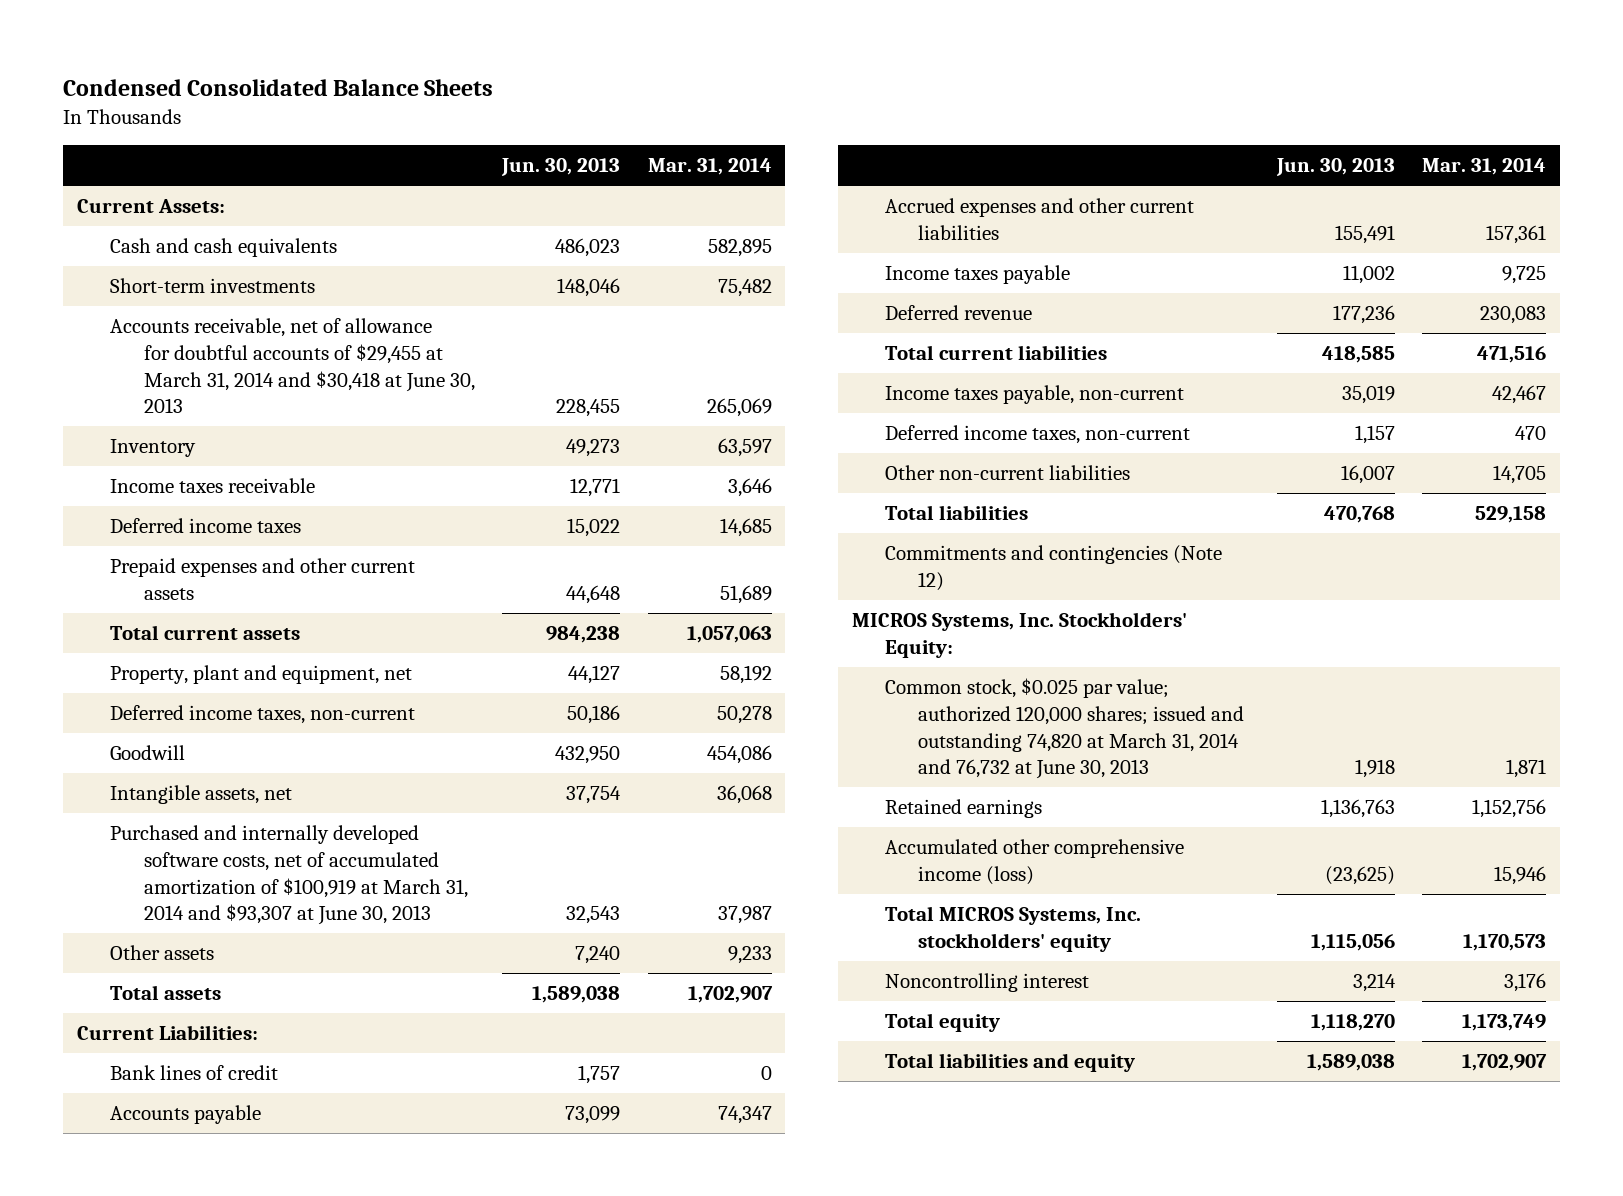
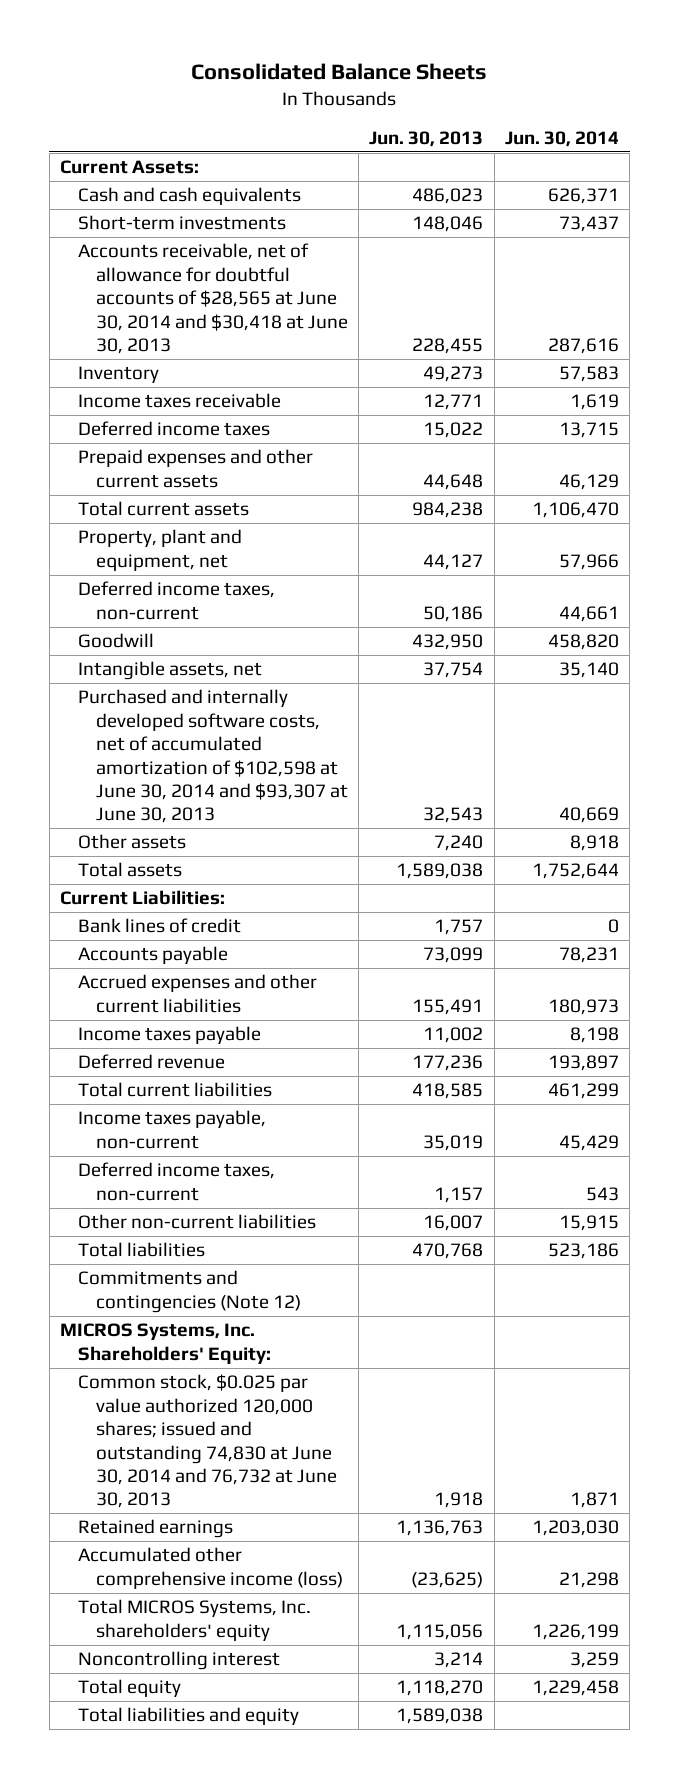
[63,79,494,97] Condensed Consolidated Balance Sheets -> [191,62,488,80] Consolidated Balance Sheets
[647,158,772,176] Mar. 31, 2014 -> none
none -> [504,131,619,148] Jun. 30, 2014
[110,318,475,414] Accounts receivable, net of allowance for doubtful accounts of $29,455 at March 31, 2014 and $30,418 at June 30, 2013 -> [77,243,348,354] Accounts receivable, net of allowance for doubtful accounts of $28,565 at June 30, 2014 and $30,418 at June 30, 2013
[110,825,468,926] Purchased and internally developed software costs, net of accumulated amortization of $100,919 at March 31, 2014 and $93,307 at June 30, 2013 -> [77,689,348,824] Purchased and internally developed software costs, net of accumulated amortization of $102,598 at June 30, 2014 and $93,307 at June 30, 2013
[851,612,1187,658] MICROS Systems, Inc. Stockholders' Equity: -> [59,1323,271,1364] MICROS Systems, Inc. Shareholders' Equity:
[884,678,1245,780] Common stock, $0.025 par value; authorized 120,000 shares; issued and outstanding 74,820 at March 31, 2014 and 76,732 at June 30, 2013 -> [77,1374,337,1509] Common stock, $0.025 par value authorized 120,000 shares; issued and outstanding 74,830 at June 30, 2014 and 76,732 at June 30, 2013
[884,906,1141,952] Total MICROS Systems, Inc. stockholders' equity -> [77,1599,311,1641] Total MICROS Systems, Inc. shareholders' equity

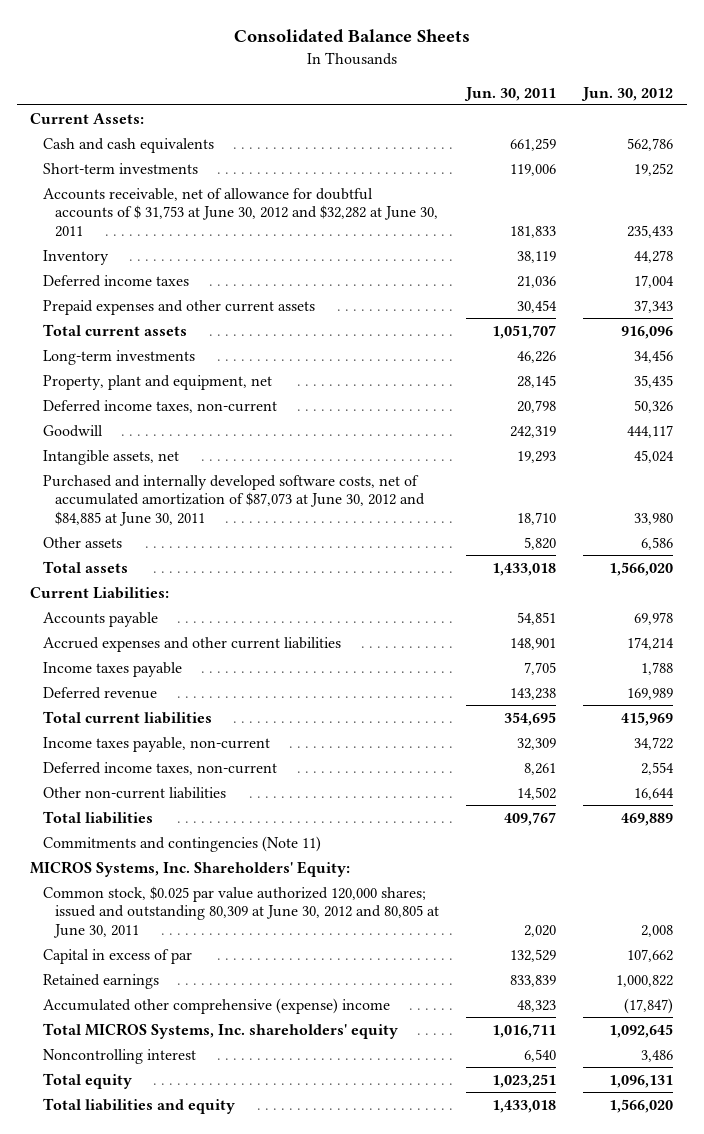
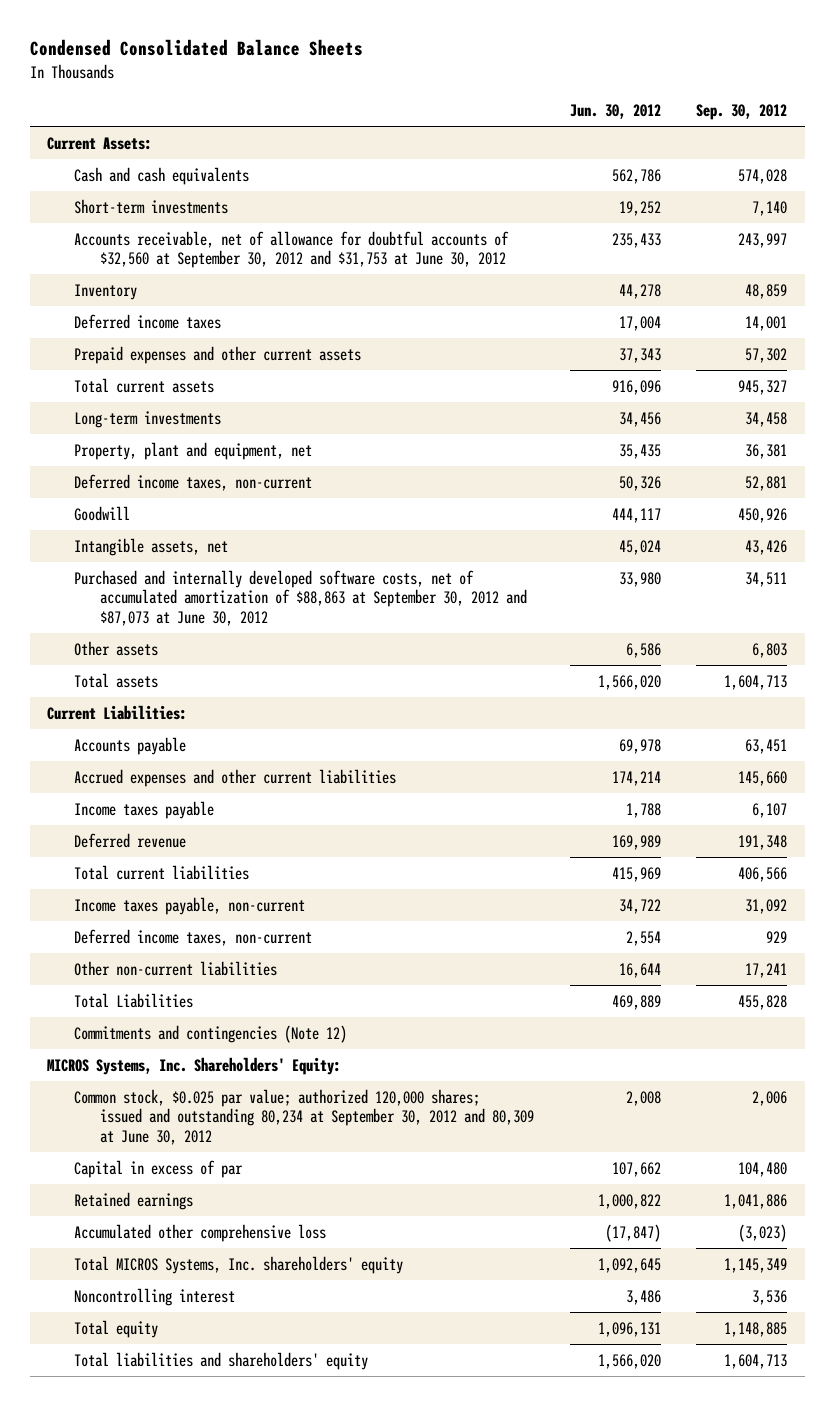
[233,28,470,43] Consolidated Balance Sheets -> [29,39,363,57] Condensed Consolidated Balance Sheets
[464,86,557,101] Jun. 30, 2011 -> none
none -> [696,104,788,121] Sep. 30, 2012
[42,187,439,238] Accounts receivable, net of allowance for doubtful accounts of $ 31,753 at June 30, 2012 and $32,282 at June 30, 2011 -> [73,230,509,269] Accounts receivable, net of allowance for doubtful accounts of $32,560 at September 30, 2012 and $31,753 at June 30, 2012
[42,474,426,527] Purchased and internally developed software costs, net of accumulated amortization of $87,073 at June 30, 2012 and $84,885 at June 30, 2011 -> [73,569,528,626] Purchased and internally developed software costs, net of accumulated amortization of $88,863 at September 30, 2012 and $87,073 at June 30, 2012
[42,810,153,824] Total liabilities -> [73,992,193,1008] Total Liabilities
[42,835,321,852] Commitments and contingencies (Note 11) -> [73,1024,347,1043] Commitments and contingencies (Note 12)
[42,885,440,939] Common stock, $0.025 par value authorized 120,000 shares; issued and outstanding 80,309 at June 30, 2012 and 80,805 at June 30, 2011 -> [73,1088,535,1145] Common stock, $0.025 par value; authorized 120,000 shares; issued and outstanding 80,234 at September 30, 2012 and 80,309 at June 30, 2012
[42,997,390,1014] Accumulated other comprehensive (expense) income -> [73,1223,326,1242] Accumulated other comprehensive loss
[42,1097,235,1114] Total liabilities and equity -> [73,1351,368,1370] Total liabilities and shareholders' equity

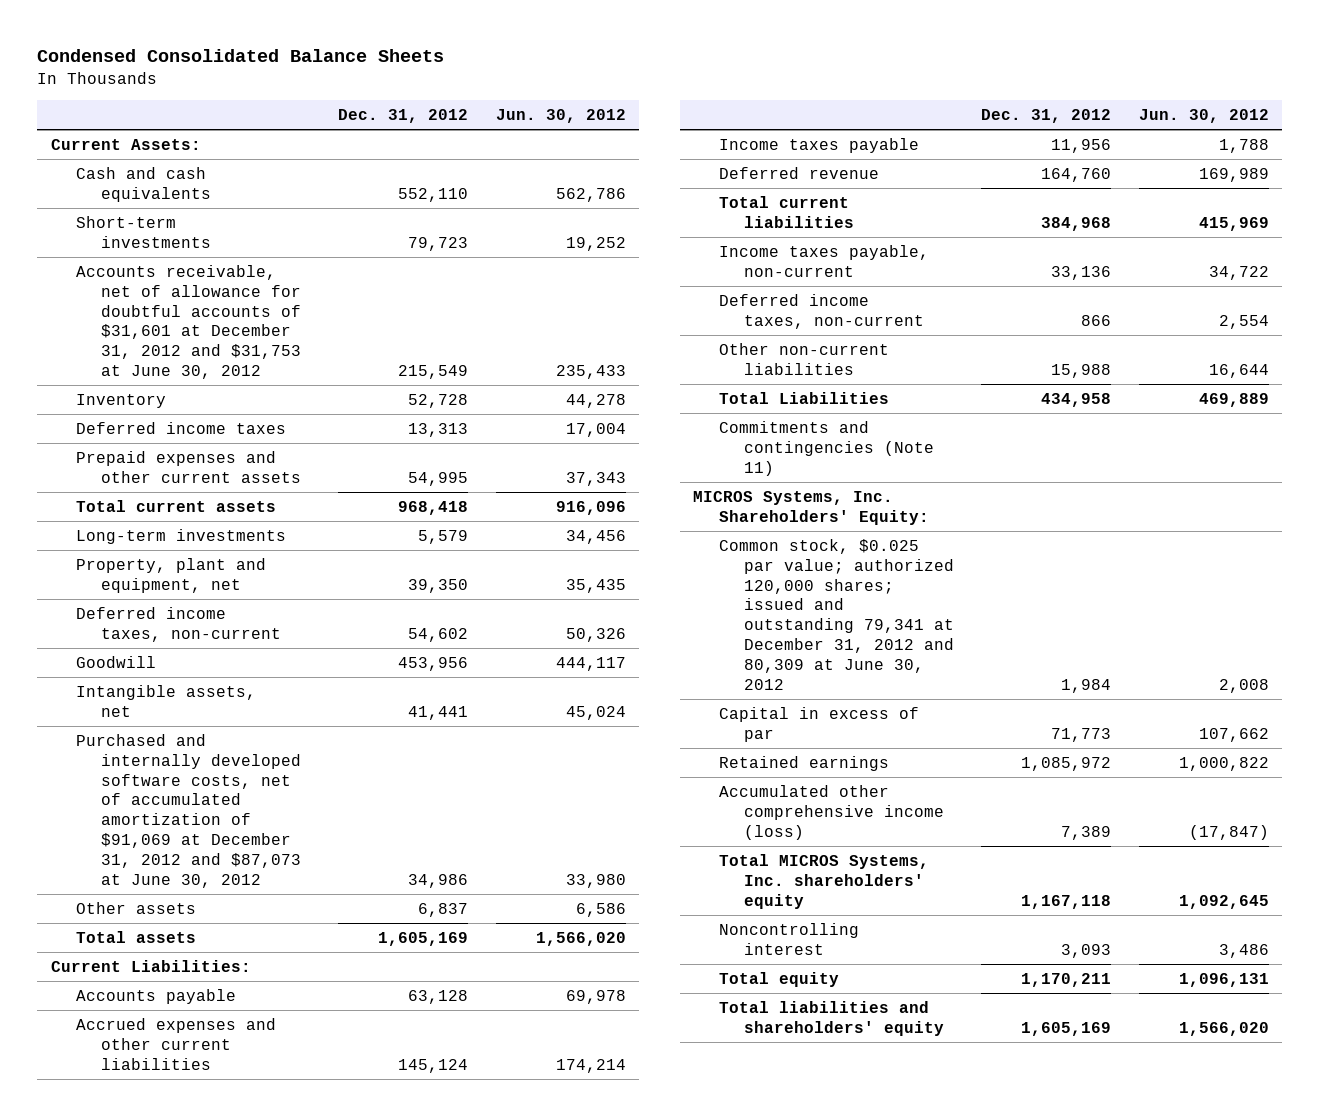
[696,104,788,121] Sep. 30, 2012 -> none
none -> [338,108,469,123] Dec. 31, 2012
[73,230,509,269] Accounts receivable, net of allowance for doubtful accounts of $32,560 at September 30, 2012 and $31,753 at June 30, 2012 -> [75,264,302,379] Accounts receivable, net of allowance for doubtful accounts of $31,601 at December 31, 2012 and $31,753 at June 30, 2012
[73,569,528,626] Purchased and internally developed software costs, net of accumulated amortization of $88,863 at September 30, 2012 and $87,073 at June 30, 2012 -> [75,733,302,888] Purchased and internally developed software costs, net of accumulated amortization of $91,069 at December 31, 2012 and $87,073 at June 30, 2012
[73,1024,347,1043] Commitments and contingencies (Note 12) -> [718,420,935,476] Commitments and contingencies (Note 11)
[73,1088,535,1145] Common stock, $0.025 par value; authorized 120,000 shares; issued and outstanding 80,234 at September 30, 2012 and 80,309 at June 30, 2012 -> [718,538,955,690] Common stock, $0.025 par value; authorized 120,000 shares; issued and outstanding 79,341 at December 31, 2012 and 80,309 at June 30, 2012
[73,1223,326,1242] Accumulated other comprehensive loss -> [718,784,945,840] Accumulated other comprehensive income (loss)

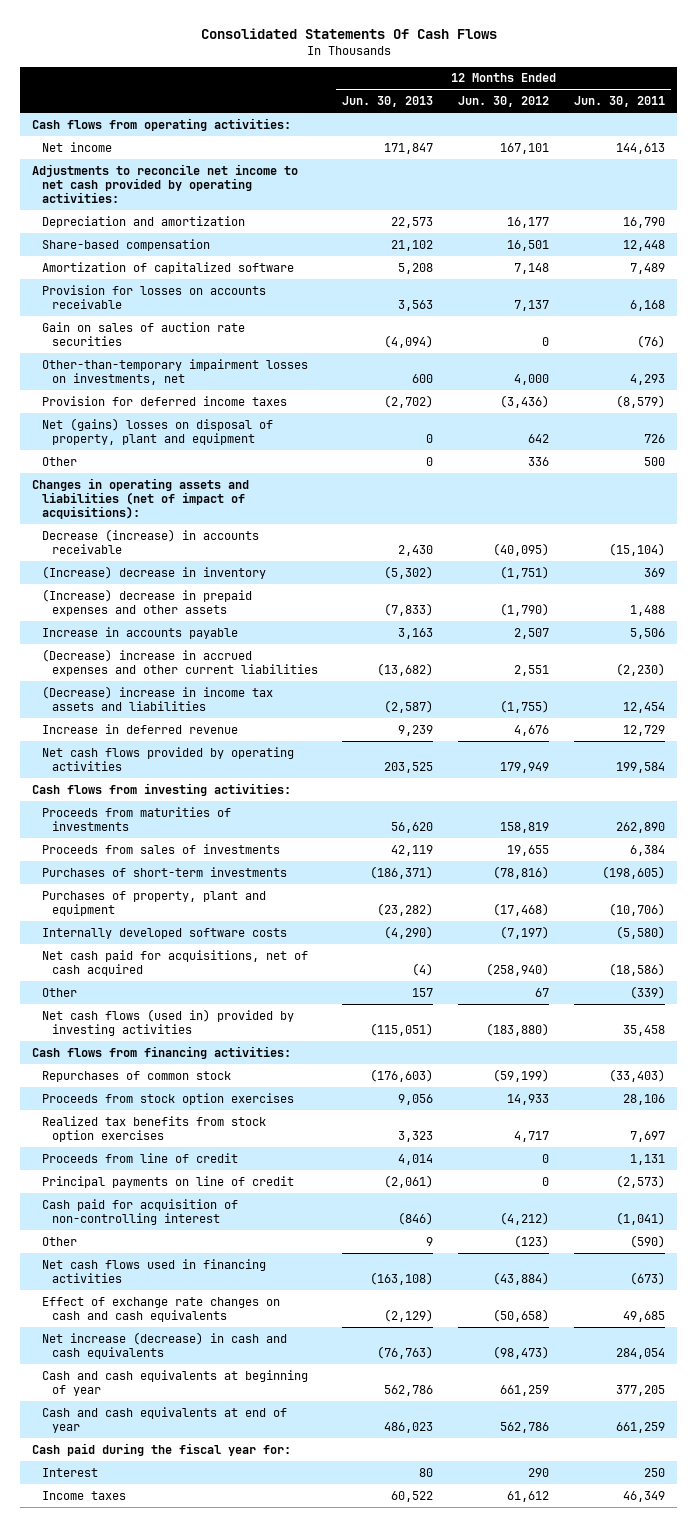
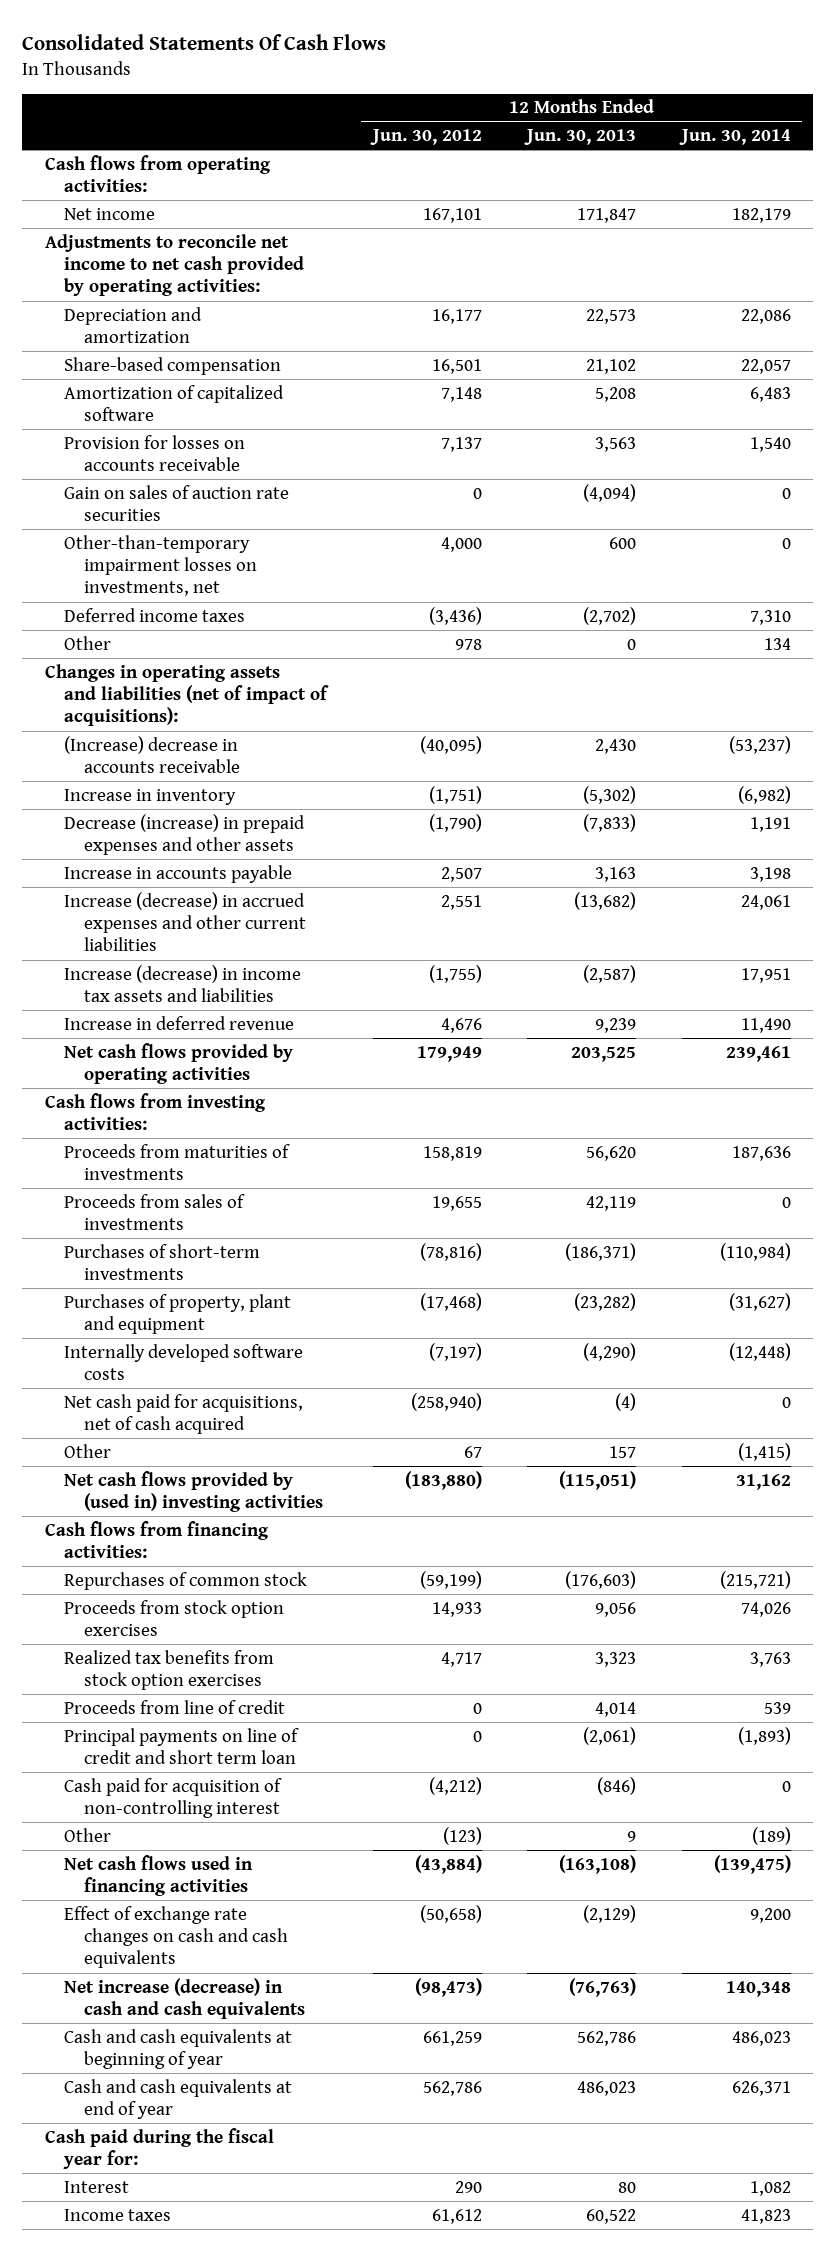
[573,96,665,108] Jun. 30, 2011 -> none
none -> [678,129,791,146] Jun. 30, 2014
[42,417,274,445] Net (gains) losses on disposal of property, plant and equipment -> none
[42,395,288,406] Provision for deferred income taxes -> [64,607,246,622] Deferred income taxes
[528,456,550,466] 336 -> [454,638,482,650] 978
[42,528,260,554] Decrease (increase) in accounts receivable -> [64,735,240,773] (Increase) decrease in accounts receivable
[42,565,267,579] (Increase) decrease in inventory -> [64,788,237,805] Increase in inventory
[42,588,253,616] (Increase) decrease in prepaid expenses and other assets -> [64,813,306,855] Decrease (increase) in prepaid expenses and other assets
[42,648,318,676] (Decrease) increase in accrued expenses and other current liabilities -> [64,891,306,952] Increase (decrease) in accrued expenses and other current liabilities
[42,685,274,711] (Decrease) increase in income tax assets and liabilities -> [64,964,302,1002] Increase (decrease) in income tax assets and liabilities
[42,1008,295,1036] Net cash flows (used in) provided by investing activities -> [64,1470,323,1512] Net cash flows provided by (used in) investing activities
[42,1175,295,1188] Principal payments on line of credit -> [64,1727,300,1764] Principal payments on line of credit and short term loan

